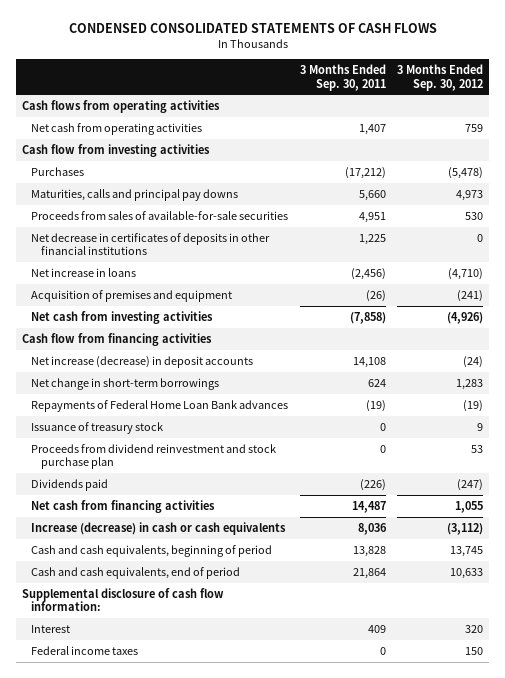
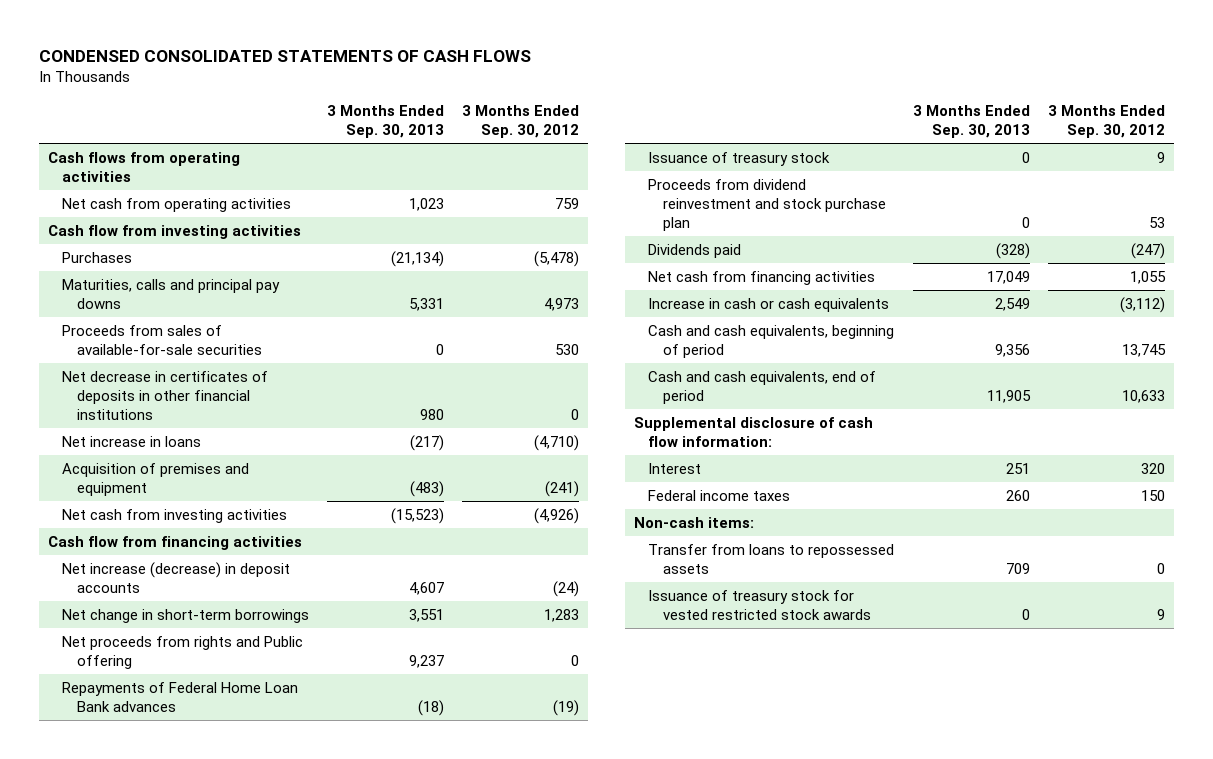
[299,64,386,91] 3 Months Ended Sep. 30, 2011 -> none
none -> [327,104,445,138] 3 Months Ended Sep. 30, 2013
none -> [62,635,304,669] Net proceeds from rights and Public offering
[31,521,287,535] Increase (decrease) in cash or cash equivalents -> [648,297,890,312] Increase in cash or cash equivalents
none -> [633,516,754,528] Non-cash items:
none -> [648,543,895,574] Transfer from loans to repossessed assets
none -> [648,589,871,620] Issuance of treasury stock for vested restricted stock awards

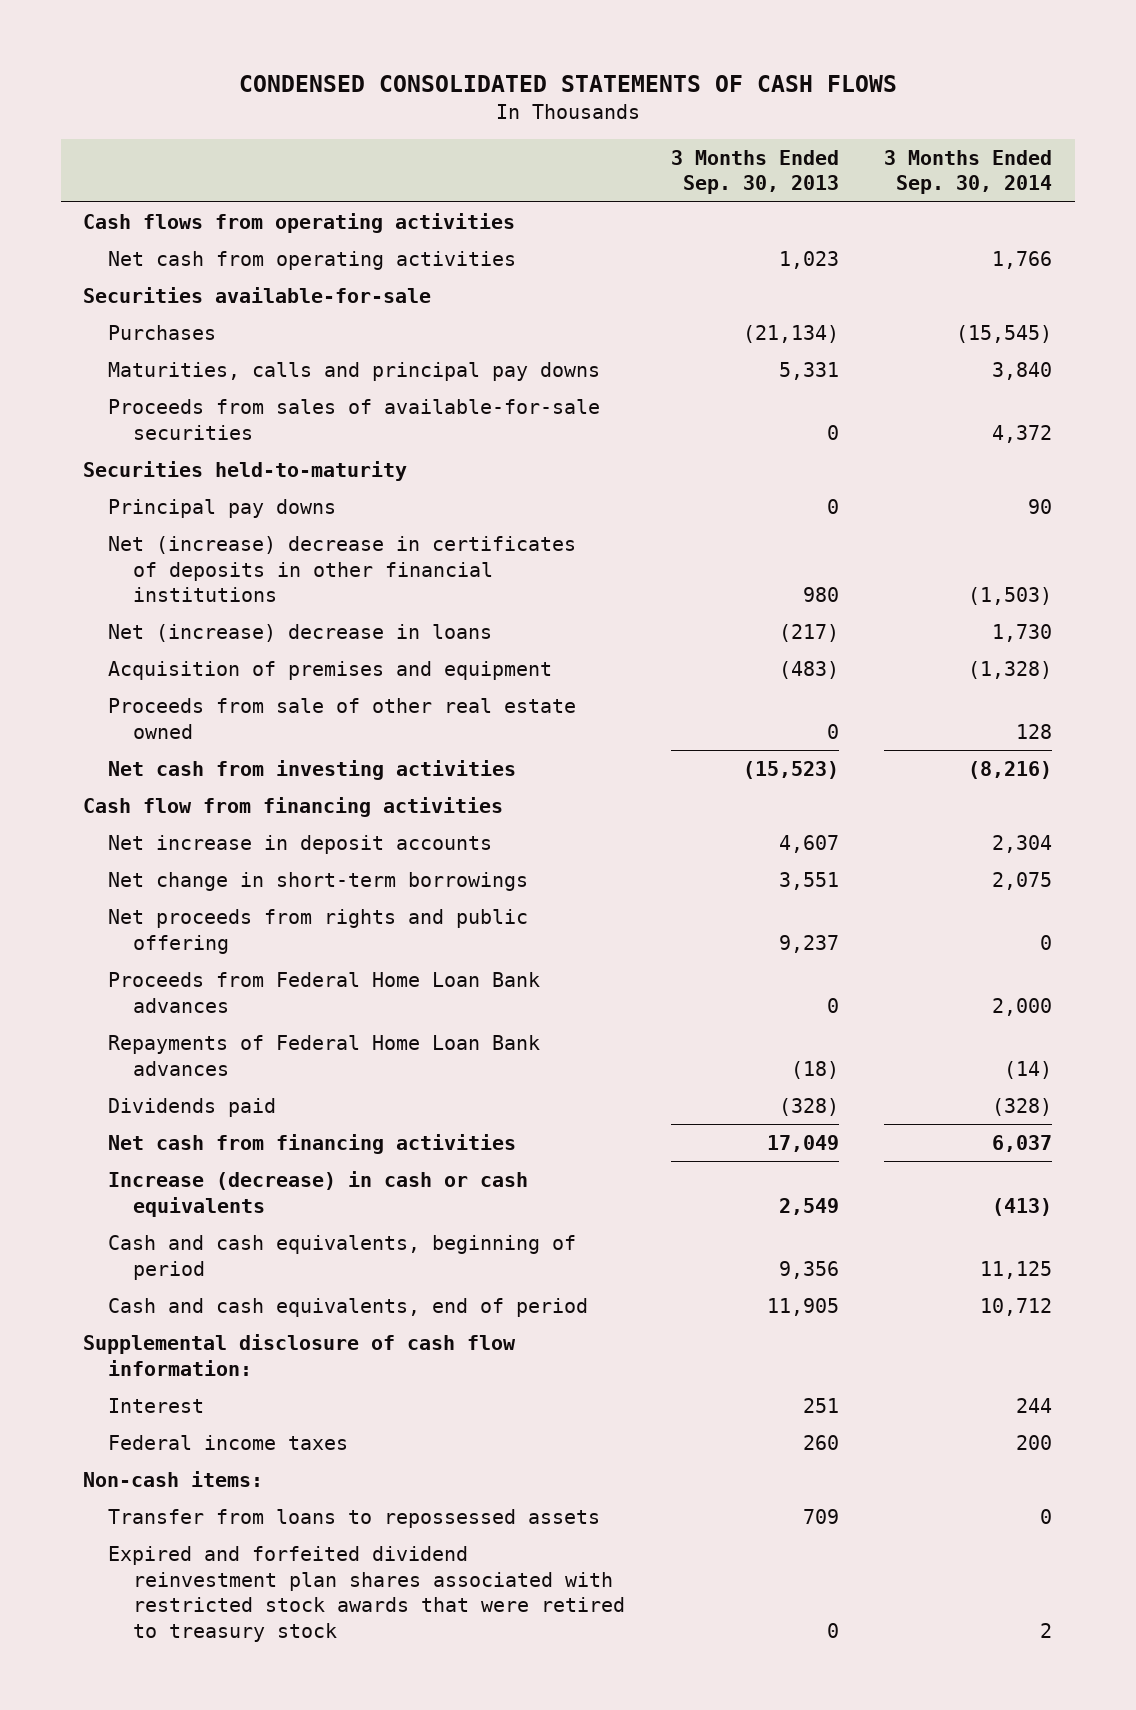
[461,104,579,138] 3 Months Ended Sep. 30, 2012 -> none
none -> [884,149,1053,195] 3 Months Ended Sep. 30, 2014
[47,224,301,239] Cash flow from investing activities -> none
none -> [83,286,432,303] Securities available-for-sale
none -> [83,460,408,481] Securities held-to-maturity
none -> [108,498,337,518] Principal pay downs
[62,370,269,420] Net decrease in certificates of deposits in other financial institutions -> [108,535,577,603] Net (increase) decrease in certificates of deposits in other financial institutions
[62,435,202,447] Net increase in loans -> [108,623,493,642] Net (increase) decrease in loans
none -> [108,697,577,739] Proceeds from sale of other real estate owned
[62,561,291,593] Net increase (decrease) in deposit accounts -> [108,834,493,854] Net increase in deposit accounts
[62,635,304,669] Net proceeds from rights and Public offering -> [108,908,529,954] Net proceeds from rights and public offering
none -> [108,971,541,1013] Proceeds from Federal Home Loan Bank advances
[648,151,831,166] Issuance of treasury stock -> none
[648,178,886,231] Proceeds from dividend reinvestment and stock purchase plan -> none
[648,297,890,312] Increase in cash or cash equivalents -> [108,1170,529,1217] Increase (decrease) in cash or cash equivalents
[648,589,871,620] Issuance of treasury stock for vested restricted stock awards -> [108,1545,626,1642] Expired and forfeited dividend reinvestment plan shares associated with restricted stock awards that were retired to treasury stock

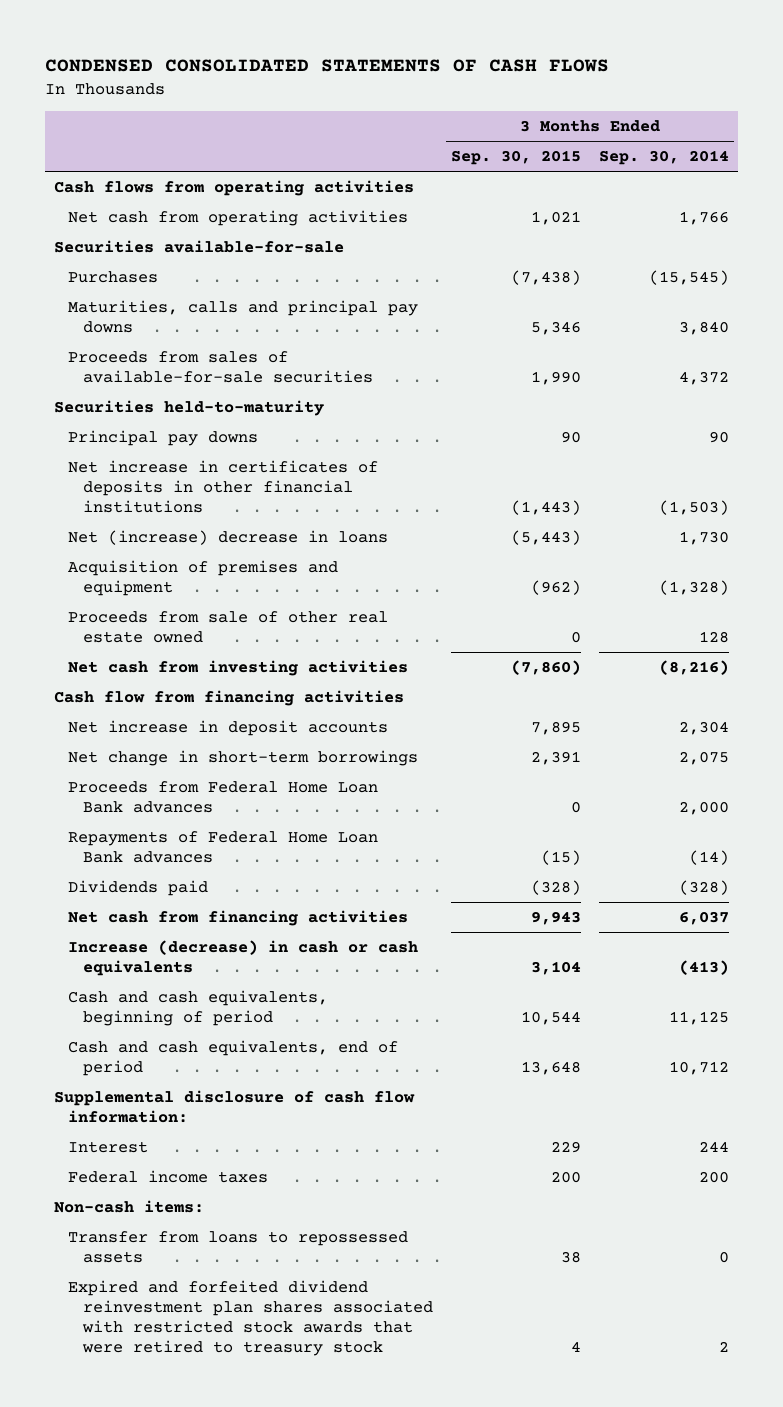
[670,149,839,195] 3 Months Ended Sep. 30, 2013 -> none
none -> [450,150,581,166] Sep. 30, 2015
[108,535,577,603] Net (increase) decrease in certificates of deposits in other financial institutions -> [68,460,379,514] Net increase in certificates of deposits in other financial institutions
[108,908,529,954] Net proceeds from rights and public offering -> none

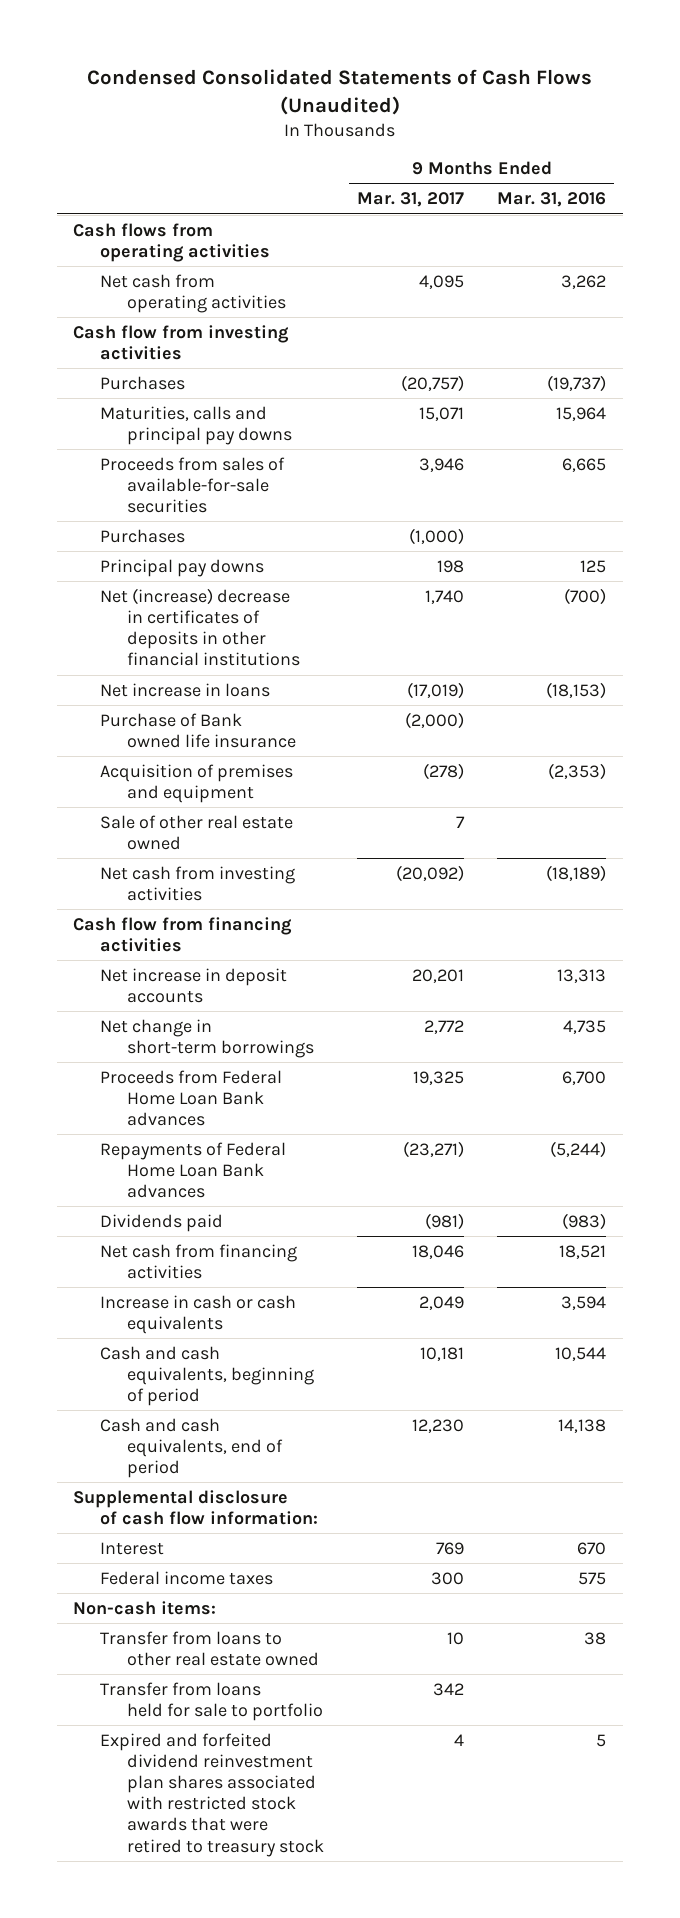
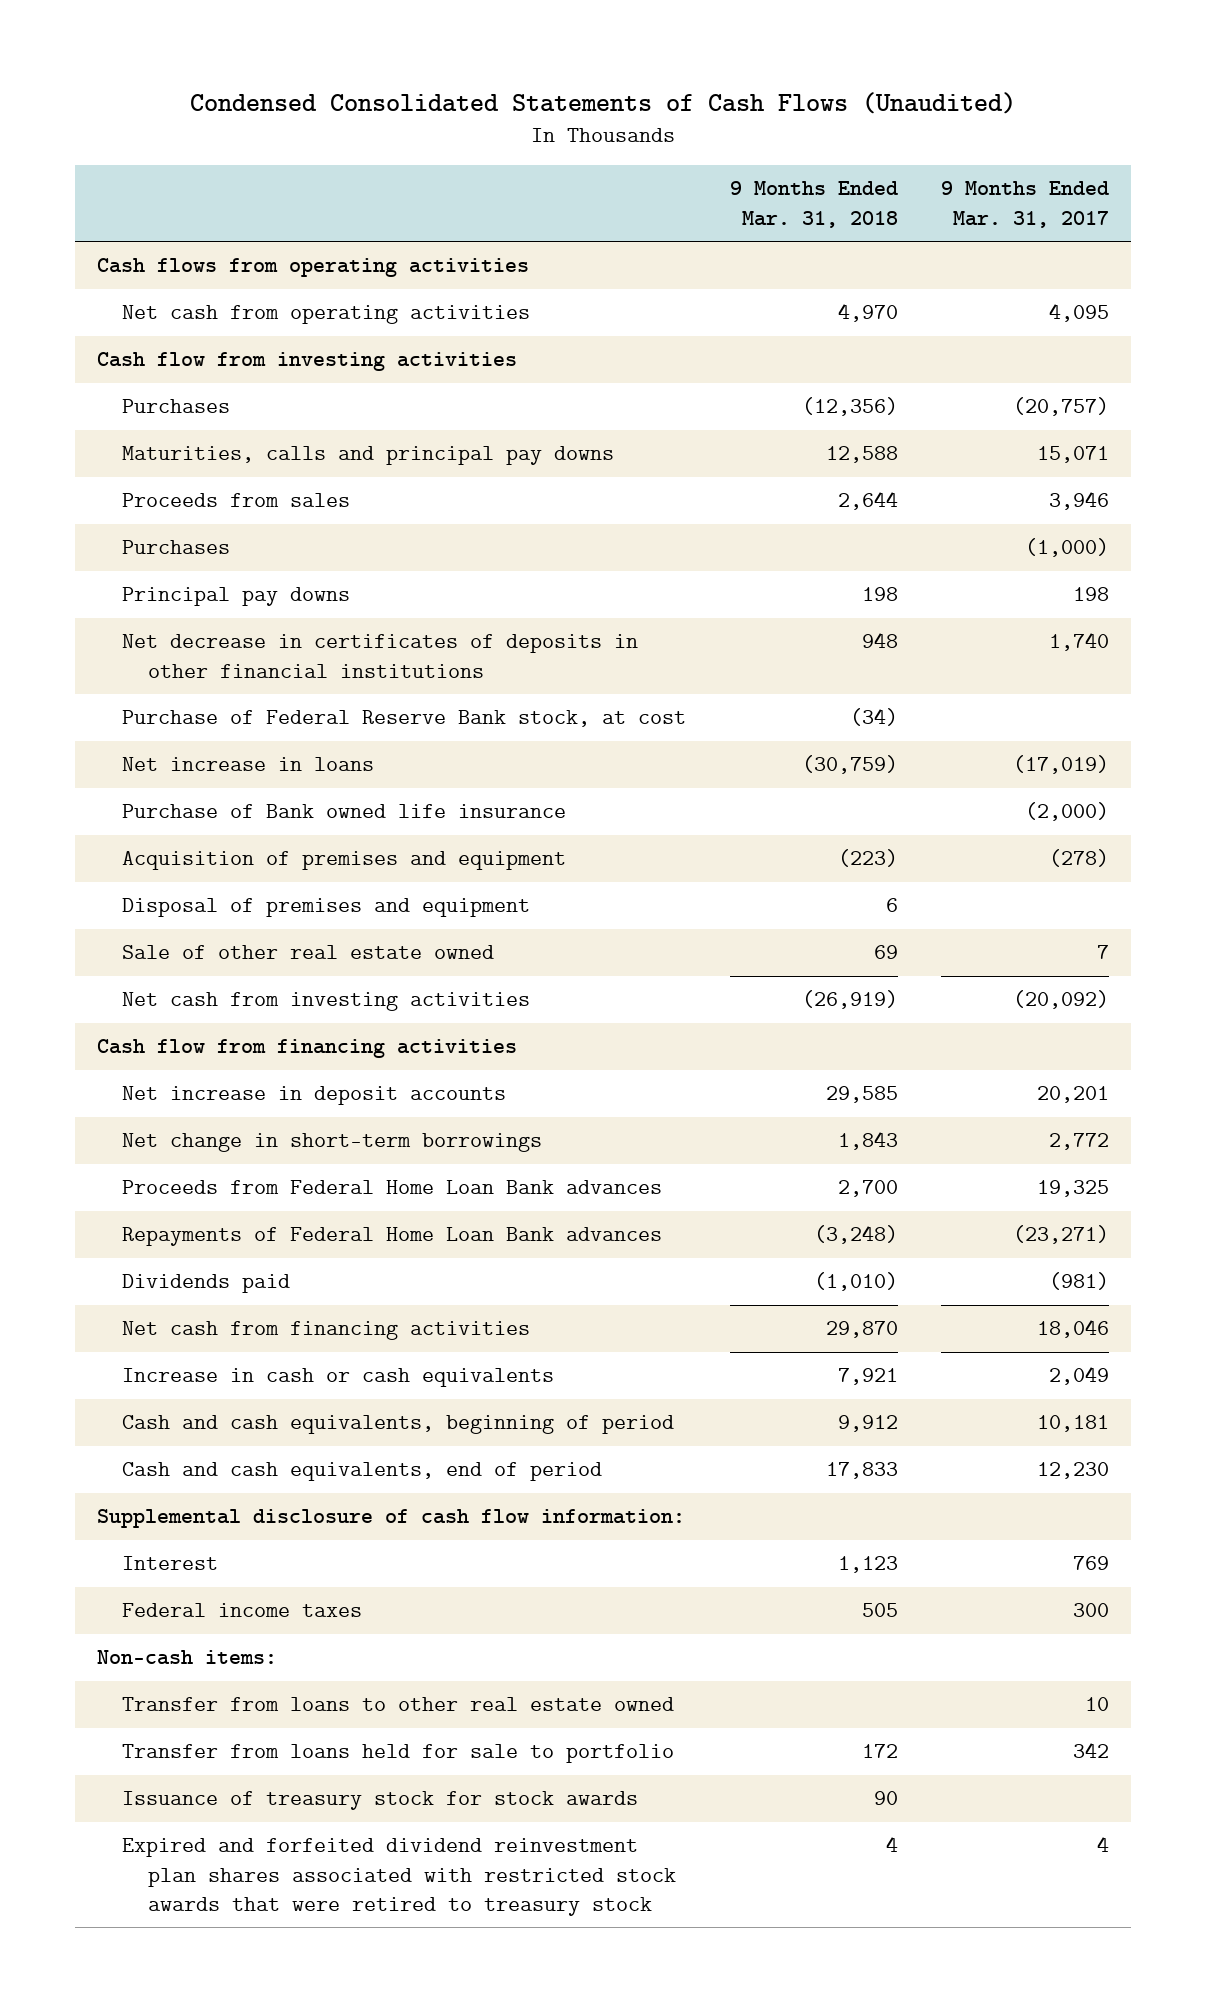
[497,192,607,208] Mar. 31, 2016 -> none
none -> [729,181,898,228] 9 Months Ended Mar. 31, 2018
[100,456,286,513] Proceeds from sales of available-for-sale securities -> [122,493,351,508] Proceeds from sales
[100,587,300,667] Net (increase) decrease in certificates of deposits in other financial institutions -> [122,634,639,678] Net decrease in certificates of deposits in other financial institutions
none -> [122,710,687,728] Purchase of Federal Reserve Bank stock, at cost
none -> [122,898,531,918] Disposal of premises and equipment
none -> [122,1791,639,1811] Issuance of treasury stock for stock awards

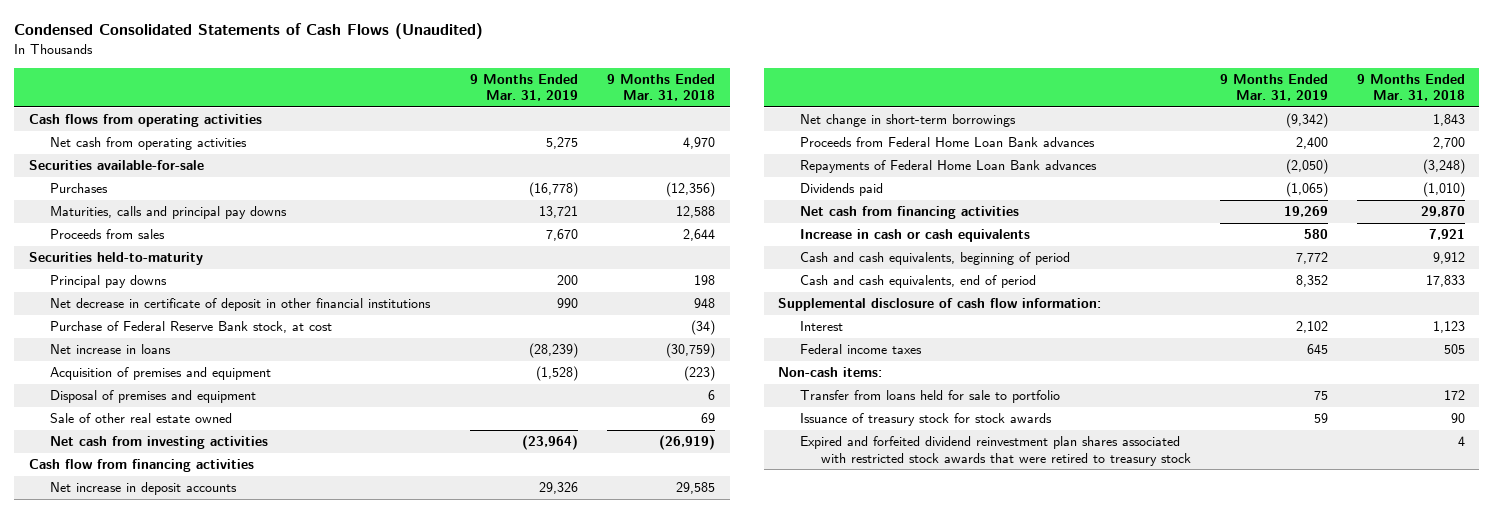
[941,181,1110,228] 9 Months Ended Mar. 31, 2017 -> none
none -> [470,73,579,102] 9 Months Ended Mar. 31, 2019
[96,352,517,372] Cash flow from investing activities -> none
none -> [28,160,204,171] Securities available-for-sale
[122,540,231,555] Purchases -> none
none -> [28,252,203,266] Securities held-to-maturity
[122,634,639,678] Net decrease in certificates of deposits in other financial institutions -> [50,298,432,312] Net decrease in certificate of deposit in other financial institutions
[122,804,567,819] Purchase of Bank owned life insurance -> none
[122,1697,675,1712] Transfer from loans to other real estate owned -> none

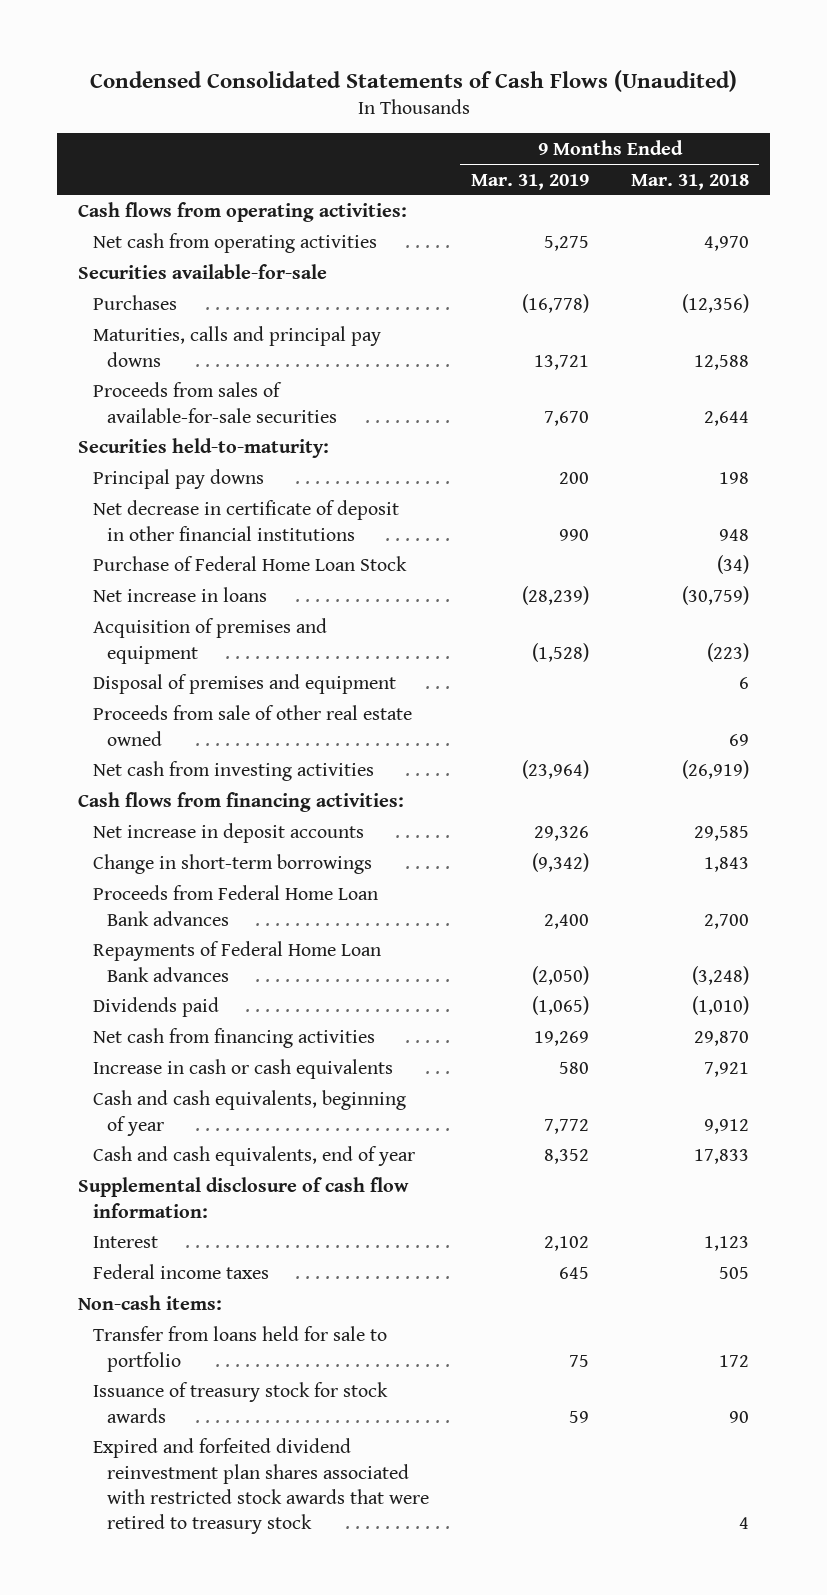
[28,114,262,128] Cash flows from operating activities -> [78,202,408,223] Cash flows from operating activities:
[50,229,166,240] Proceeds from sales -> [92,382,338,423] Proceeds from sales of available-for-sale securities
[28,252,203,266] Securities held-to-maturity -> [78,438,330,459] Securities held-to-maturity:
[50,321,333,334] Purchase of Federal Reserve Bank stock, at cost -> [92,556,407,572] Purchase of Federal Home Loan Stock
[50,413,233,424] Sale of other real estate owned -> [92,705,412,746] Proceeds from sale of other real estate owned
[28,459,254,473] Cash flow from financing activities -> [78,792,405,813] Cash flows from financing activities:
[799,114,1016,128] Net change in short-term borrowings -> [92,854,372,875] Change in short-term borrowings
[799,252,1070,266] Cash and cash equivalents, beginning of period -> [92,1090,406,1136] Cash and cash equivalents, beginning of year
[799,275,1036,289] Cash and cash equivalents, end of period -> [92,1146,415,1167] Cash and cash equivalents, end of year

